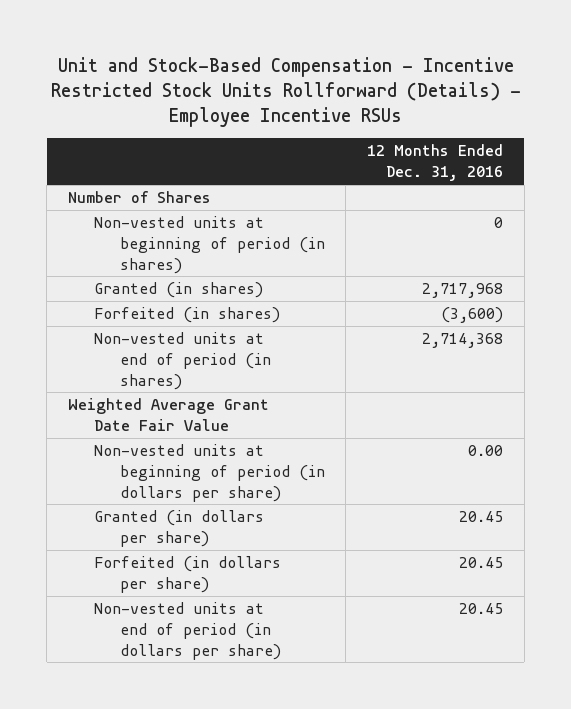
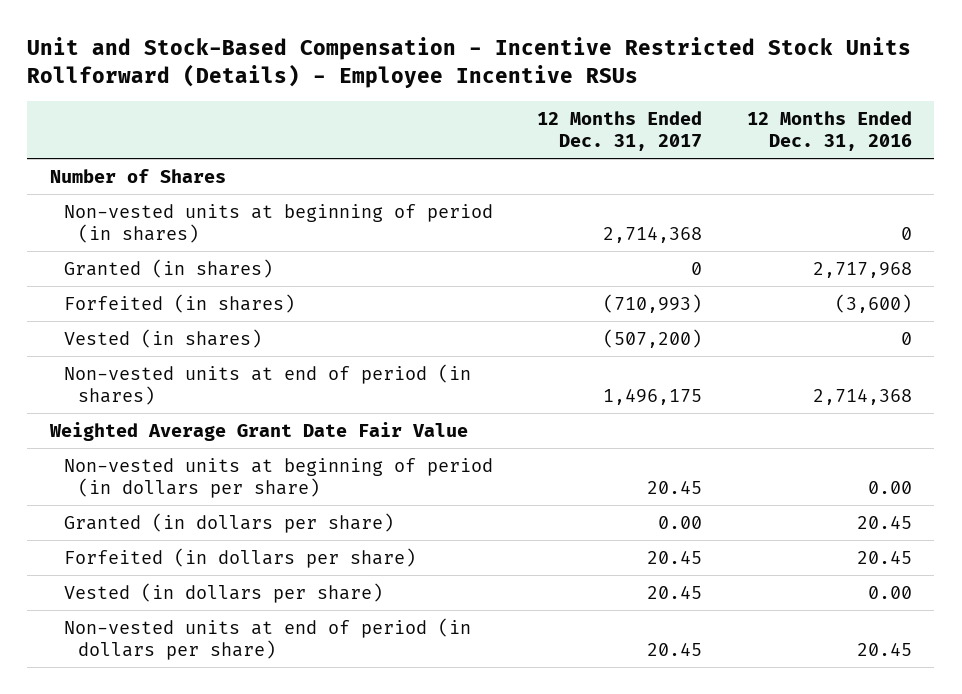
none -> [537,110,703,151] 12 Months Ended Dec. 31, 2017
none -> [63,328,262,348] Vested (in shares)
none -> [63,582,383,603] Vested (in dollars per share)

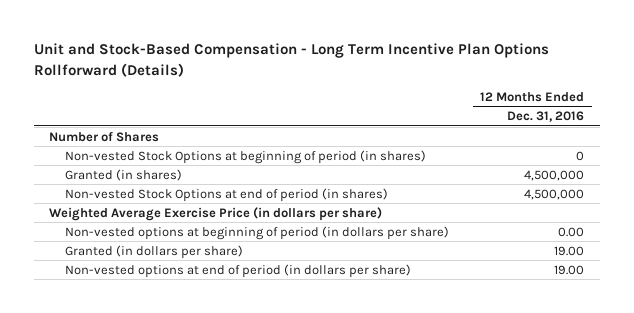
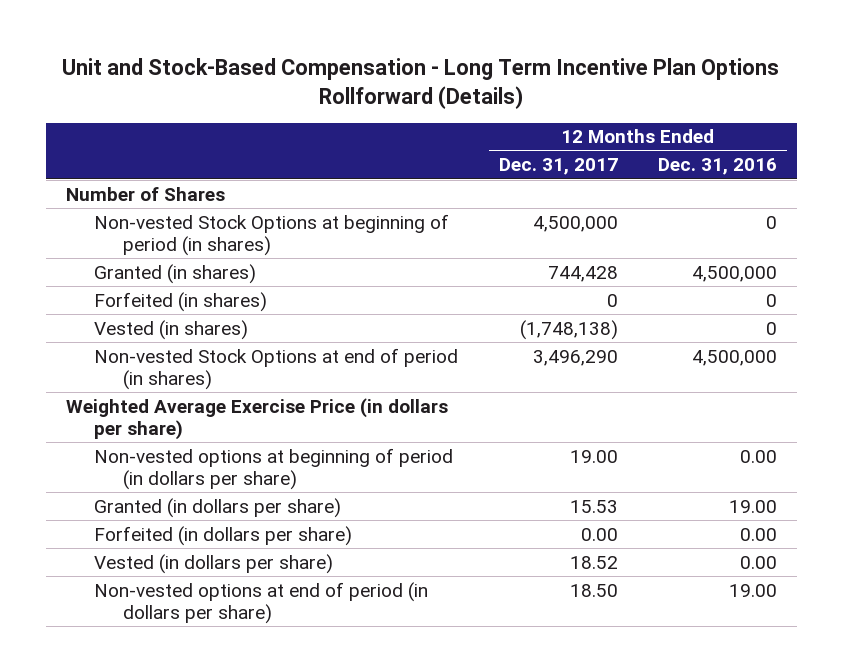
none -> [498,158,618,176] Dec. 31, 2017
none -> [94,291,268,312] Forfeited (in shares)
none -> [94,319,249,340] Vested (in shares)
none -> [94,525,353,546] Forfeited (in dollars per share)
none -> [94,553,334,574] Vested (in dollars per share)

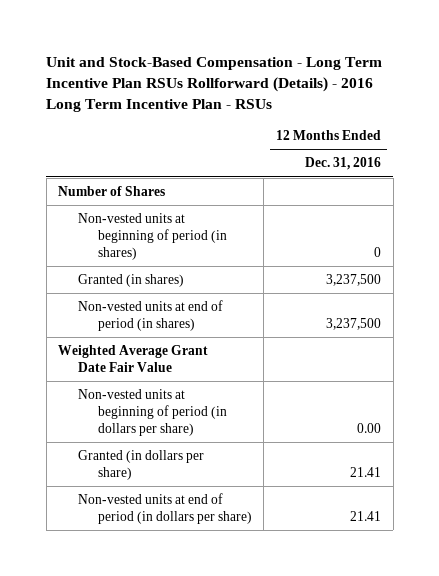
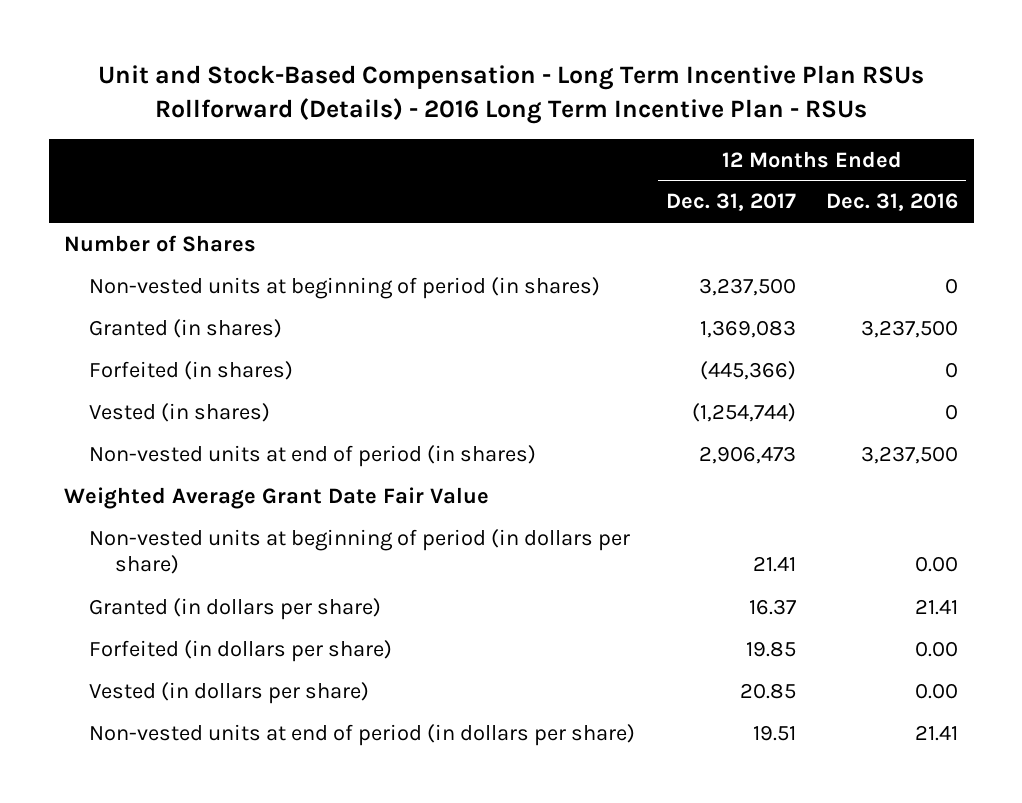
none -> [665,193,796,212] Dec. 31, 2017
none -> [89,360,294,380] Forfeited (in shares)
none -> [89,402,271,422] Vested (in shares)
none -> [89,639,393,662] Forfeited (in dollars per share)
none -> [89,681,370,704] Vested (in dollars per share)

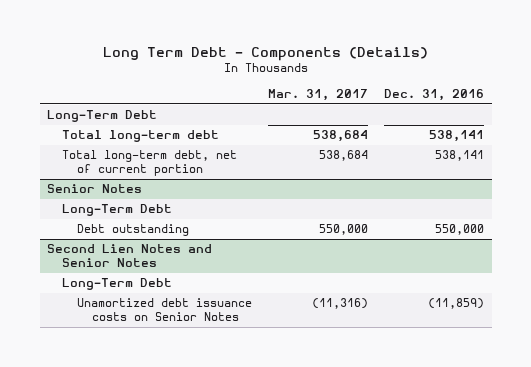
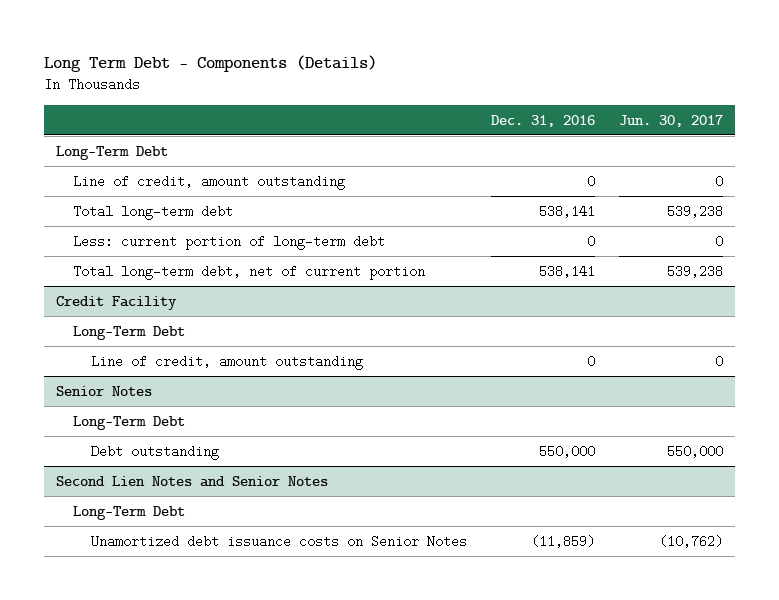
[268,89,369,102] Mar. 31, 2017 -> none
none -> [618,114,723,127] Jun. 30, 2017
none -> [73,174,346,190] Line of credit, amount outstanding
none -> [73,234,386,250] Less: current portion of long-term debt
none -> [56,295,178,310] Credit Facility
none -> [73,325,186,340] Long-Term Debt
none -> [90,354,363,370] Line of credit, amount outstanding

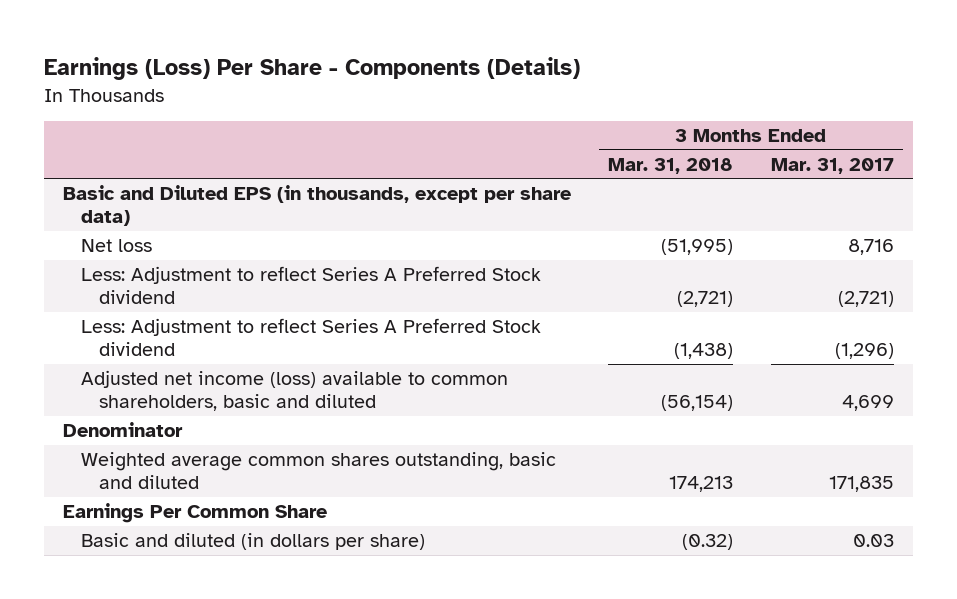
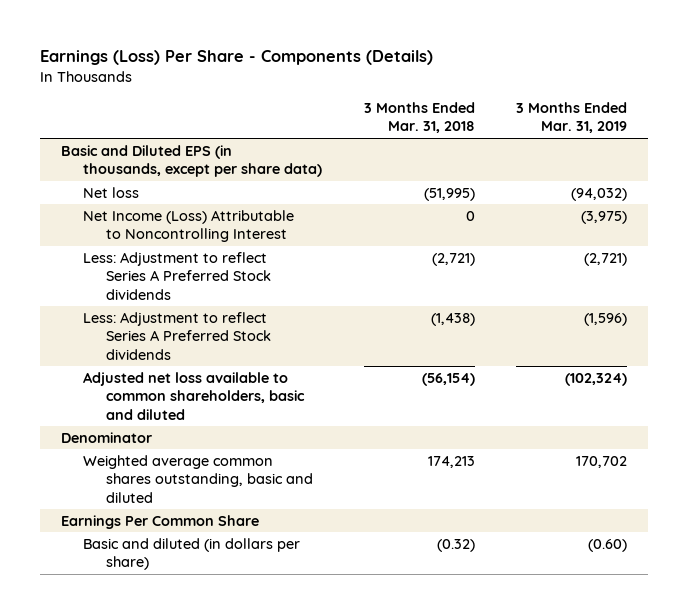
[770,157,894,174] Mar. 31, 2017 -> none
none -> [516,101,628,134] 3 Months Ended Mar. 31, 2019
none -> [83,209,295,243] Net Income (Loss) Attributable to Noncontrolling Interest
[81,266,542,305] Less: Adjustment to reflect Series A Preferred Stock dividend -> [83,251,271,300] Less: Adjustment to reflect Series A Preferred Stock dividends
[81,318,542,357] Less: Adjustment to reflect Series A Preferred Stock dividend -> [83,311,271,360] Less: Adjustment to reflect Series A Preferred Stock dividends
[81,370,509,412] Adjusted net income (loss) available to common shareholders, basic and diluted -> [83,371,305,420] Adjusted net loss available to common shareholders, basic and diluted

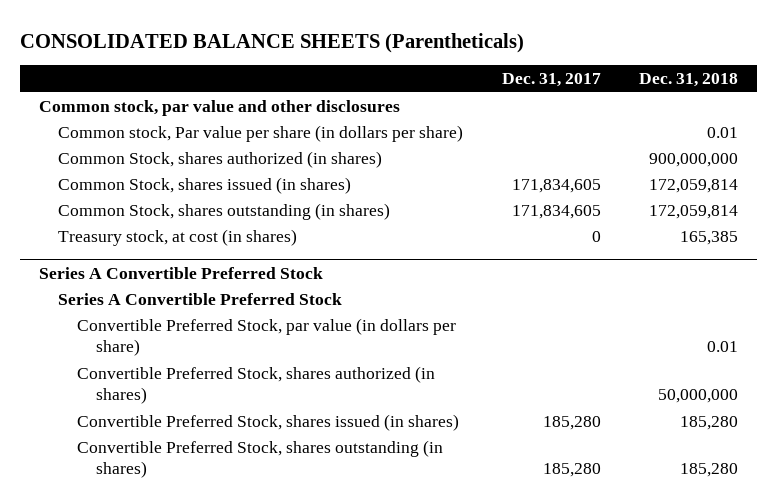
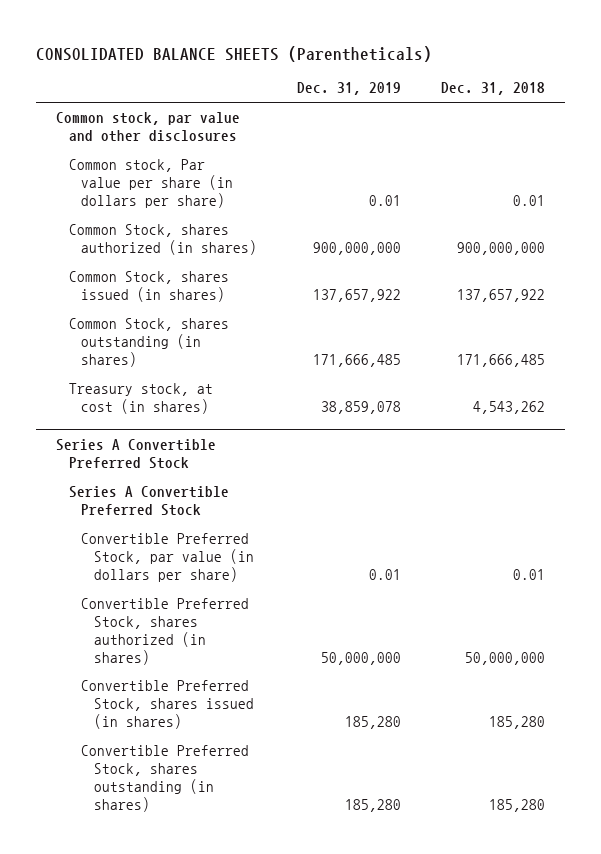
[501,73,601,88] Dec. 31, 2017 -> none
none -> [297,82,402,96] Dec. 31, 2019
[649,178,739,193] 172,059,814 -> [457,288,546,302] 137,657,922
[649,204,739,219] 172,059,814 -> [457,353,546,367] 171,666,485
[680,230,739,245] 165,385 -> [473,400,546,414] 4,543,262

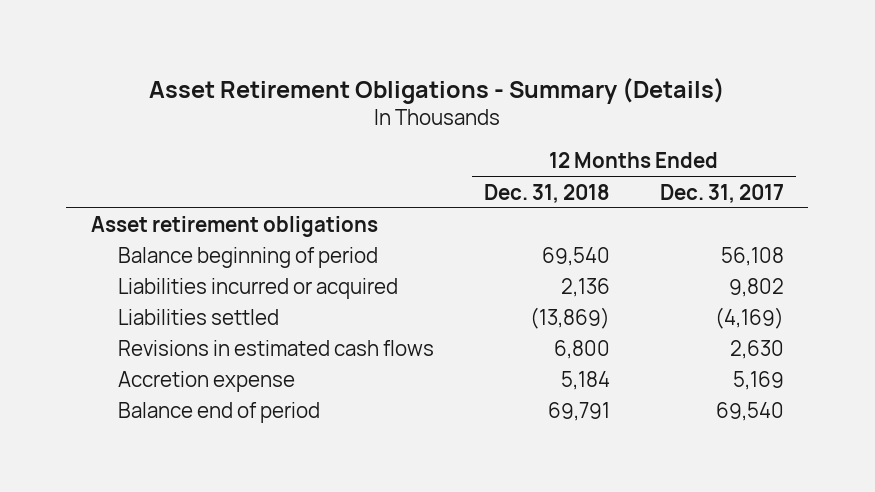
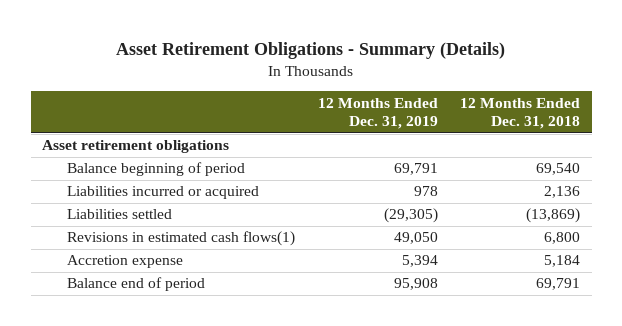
[659,183,784,203] Dec. 31, 2017 -> none
none -> [317,97,438,130] 12 Months Ended Dec. 31, 2019
[118,339,435,356] Revisions in estimated cash flows -> [66,231,295,247] Revisions in estimated cash flows(1)

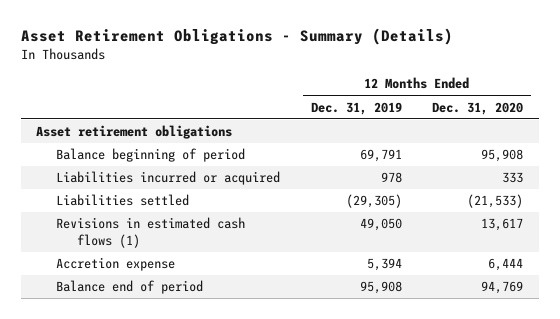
[460,97,581,130] 12 Months Ended Dec. 31, 2018 -> none
none -> [432,101,524,115] Dec. 31, 2020
[66,231,295,247] Revisions in estimated cash flows(1) -> [56,217,246,249] Revisions in estimated cash flows (1)

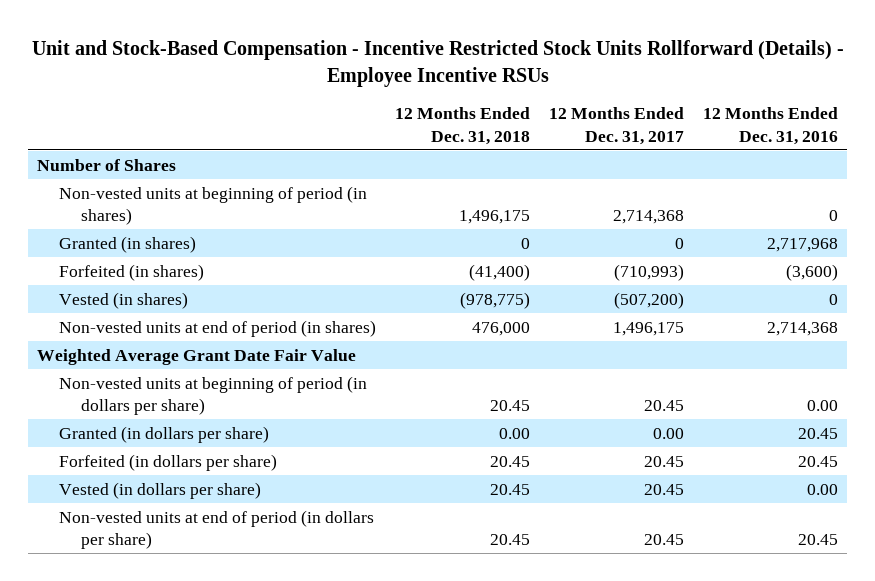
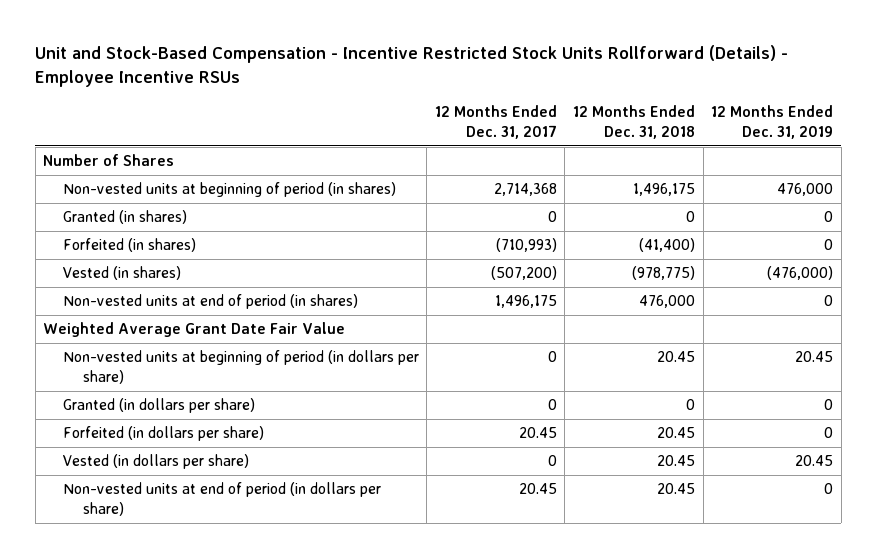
[702,107,838,145] 12 Months Ended Dec. 31, 2016 -> none
none -> [711,105,834,140] 12 Months Ended Dec. 31, 2019
[643,399,684,411] 20.45 -> [547,351,557,363] 0
[498,427,530,439] 0.00 -> [685,399,695,411] 0
[652,427,684,439] 0.00 -> [547,399,557,411] 0
[643,483,684,495] 20.45 -> [547,455,557,467] 0

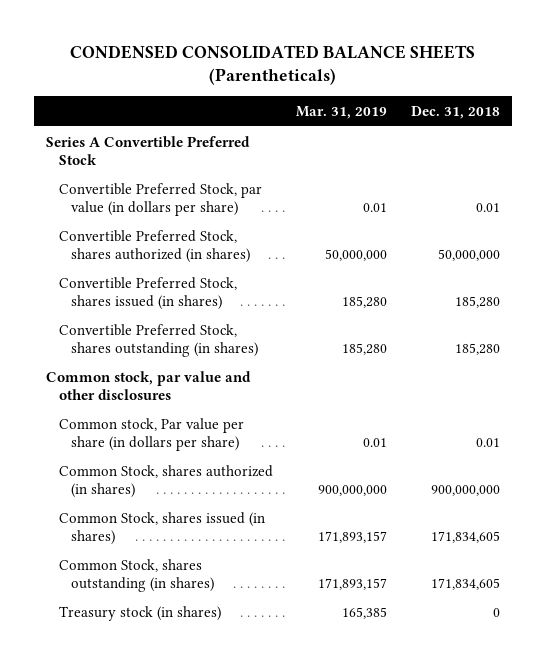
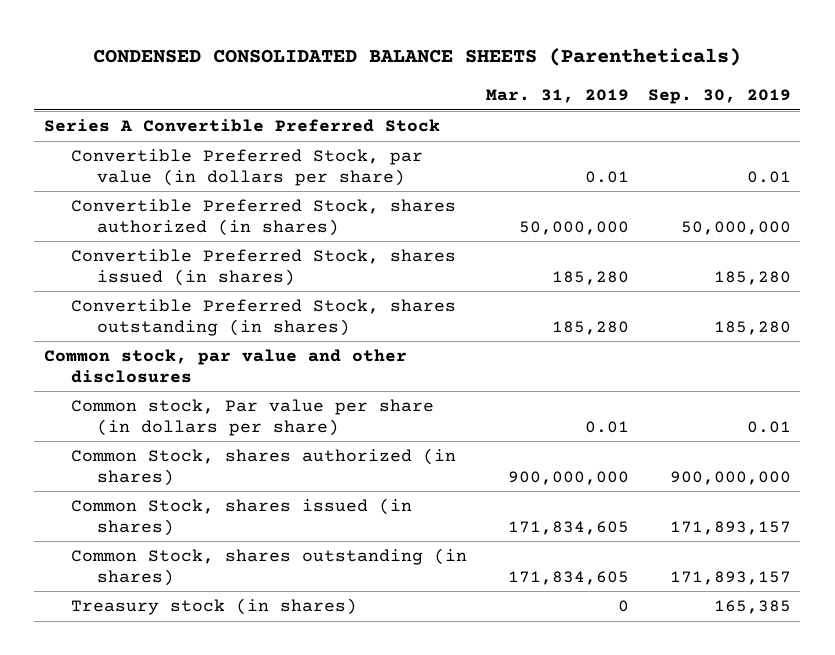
[411,105,501,119] Dec. 31, 2018 -> none
none -> [647,89,791,105] Sep. 30, 2019
[318,530,388,543] 171,893,157 -> [507,520,629,535] 171,834,605
[318,577,388,590] 171,893,157 -> [507,570,629,585] 171,834,605
[342,606,388,619] 165,385 -> [617,600,629,613] 0

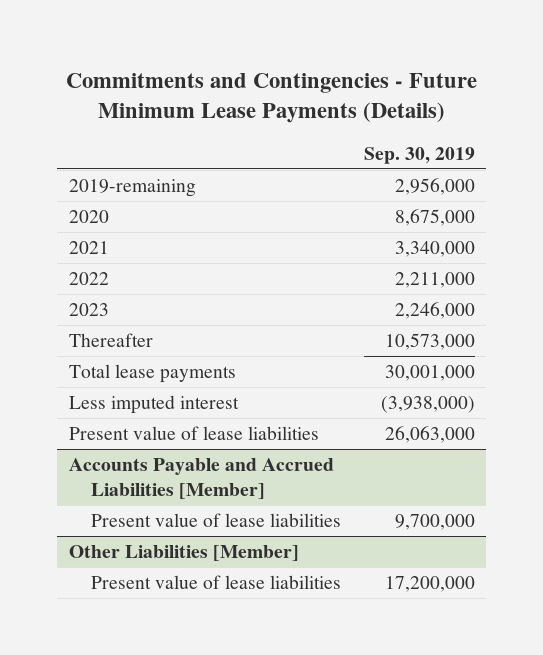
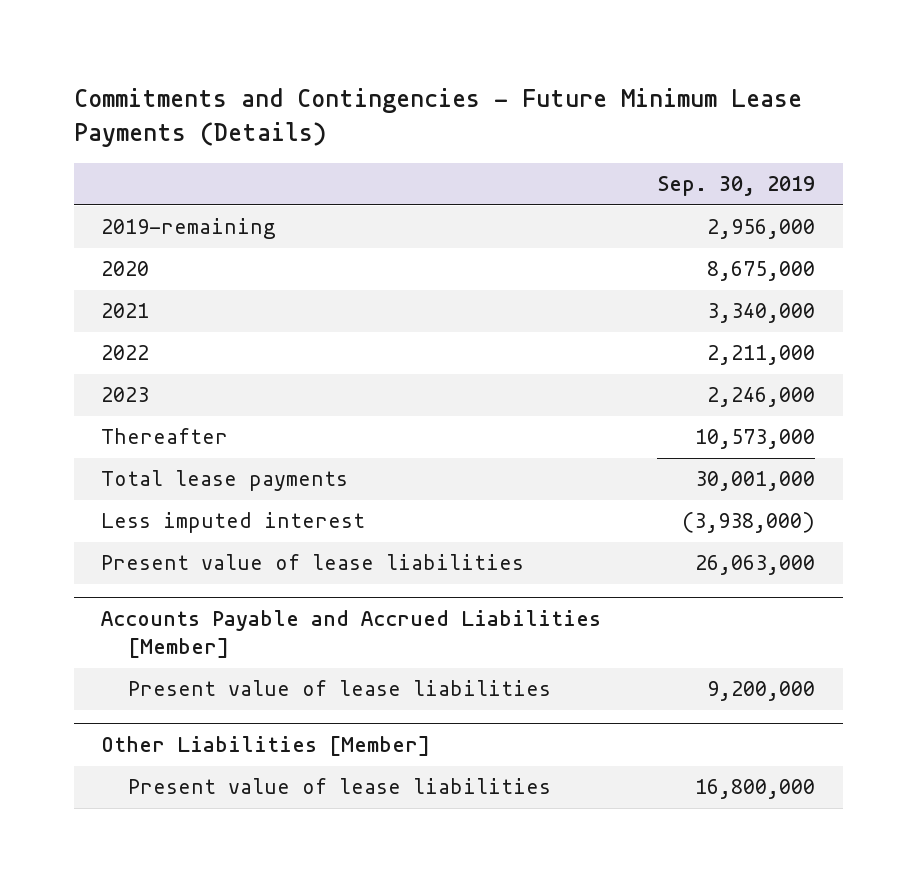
[394,514,475,531] 9,700,000 -> [707,681,816,702] 9,200,000
[384,576,475,593] 17,200,000 -> [695,779,816,800] 16,800,000

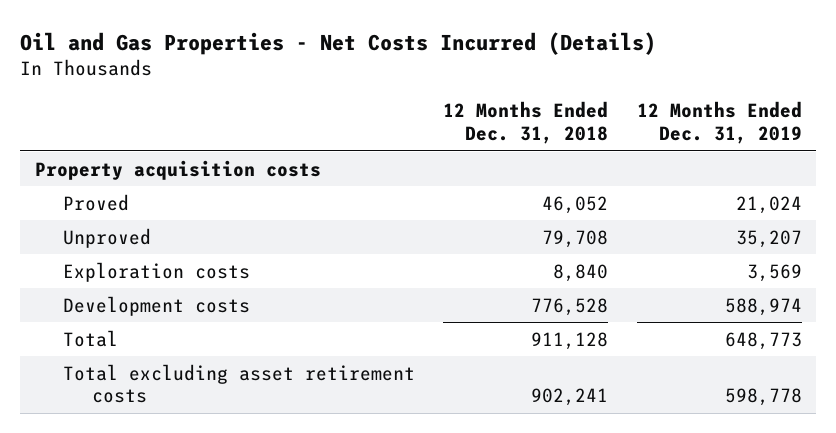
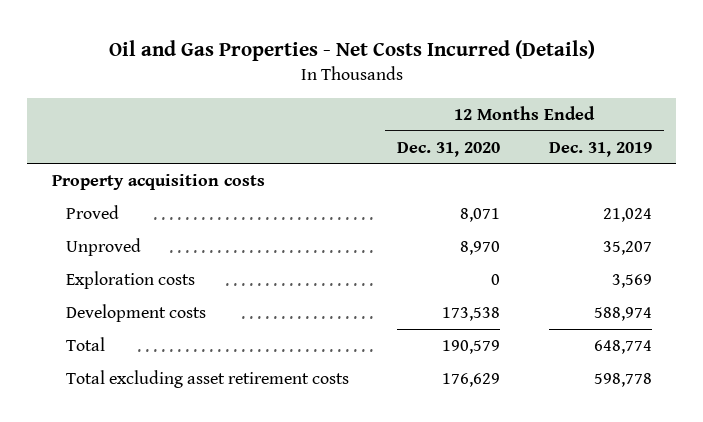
[443,101,609,145] 12 Months Ended Dec. 31, 2018 -> none
none -> [397,141,501,157] Dec. 31, 2020
[724,331,802,350] 648,773 -> [593,339,652,354] 648,774

